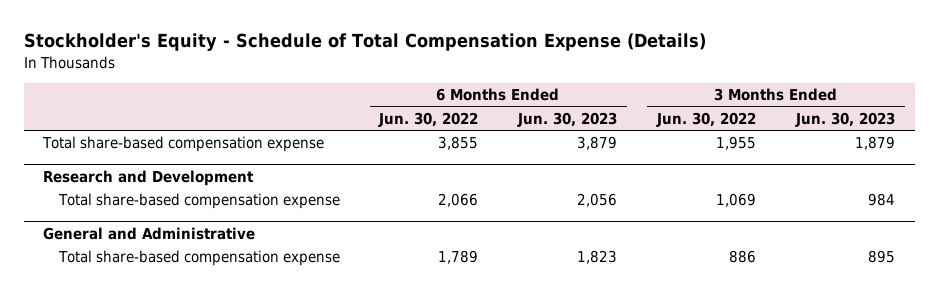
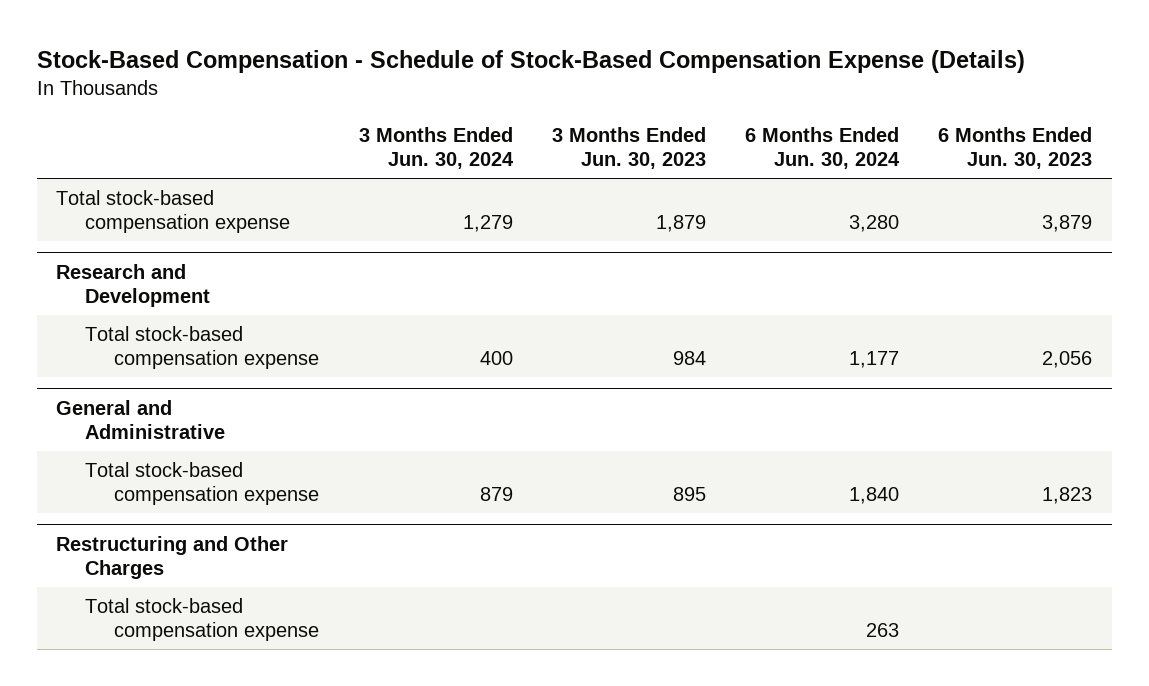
[23,33,706,52] Stockholder's Equity - Schedule of Total Compensation Expense (Details) -> [36,50,1025,74] Stock-Based Compensation - Schedule of Stock-Based Compensation Expense (Details)
[378,111,479,127] Jun. 30, 2022 -> none
[656,111,757,127] Jun. 30, 2022 -> none
none -> [358,127,514,169] 3 Months Ended Jun. 30, 2024
none -> [745,127,901,169] 6 Months Ended Jun. 30, 2024
[42,136,325,153] Total share-based compensation expense -> [56,190,291,233] Total stock-based compensation expense
[57,193,340,210] Total share-based compensation expense -> [85,326,320,369] Total stock-based compensation expense
[57,250,340,267] Total share-based compensation expense -> [85,462,320,505] Total stock-based compensation expense
none -> [56,536,289,579] Restructuring and Other Charges
none -> [85,598,320,641] Total stock-based compensation expense

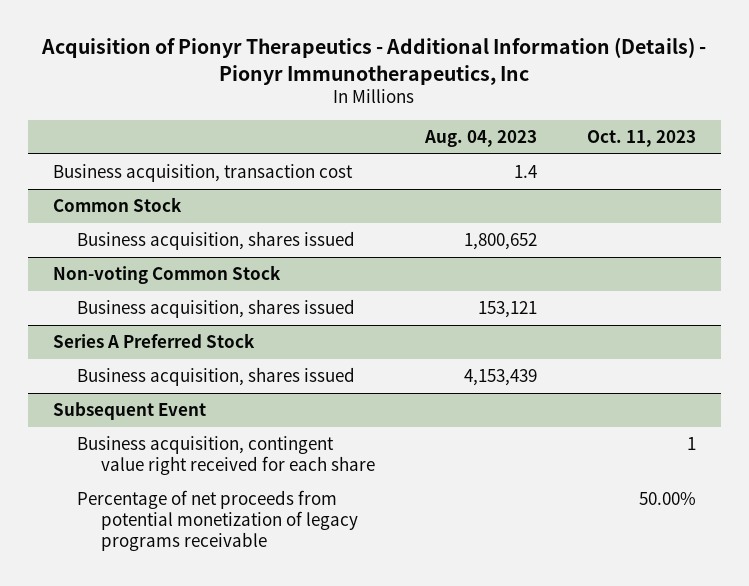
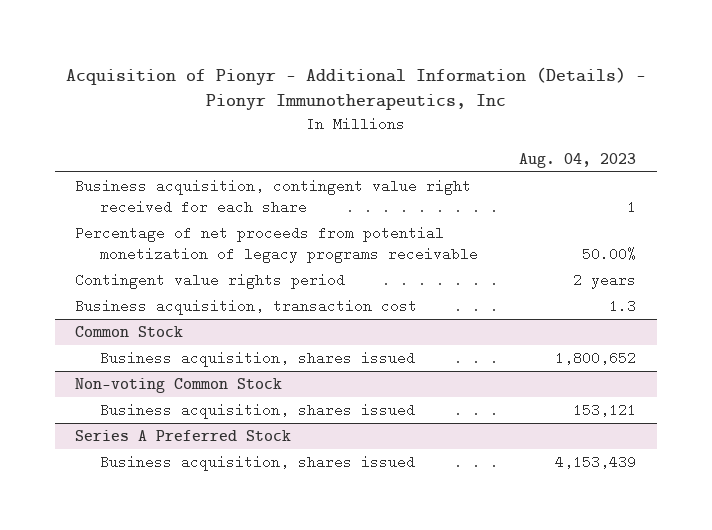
[41,37,707,85] Acquisition of Pionyr Therapeutics - Additional Information (Details) - Pionyr Immunotherapeutics, Inc -> [65,66,646,111] Acquisition of Pionyr - Additional Information (Details) - Pionyr Immunotherapeutics, Inc
[586,130,696,148] Oct. 11, 2023 -> none
none -> [75,179,472,214] Business acquisition, contingent value right received for each share
none -> [75,226,478,263] Percentage of net proceeds from potential monetization of legacy programs receivable
none -> [75,273,346,290] Contingent value rights period
[513,165,537,179] 1.4 -> [609,299,637,314] 1.3
[53,402,207,421] Subsequent Event -> none
[76,436,375,476] Business acquisition, contingent value right received for each share -> none
[76,490,358,552] Percentage of net proceeds from potential monetization of legacy programs receivable -> none

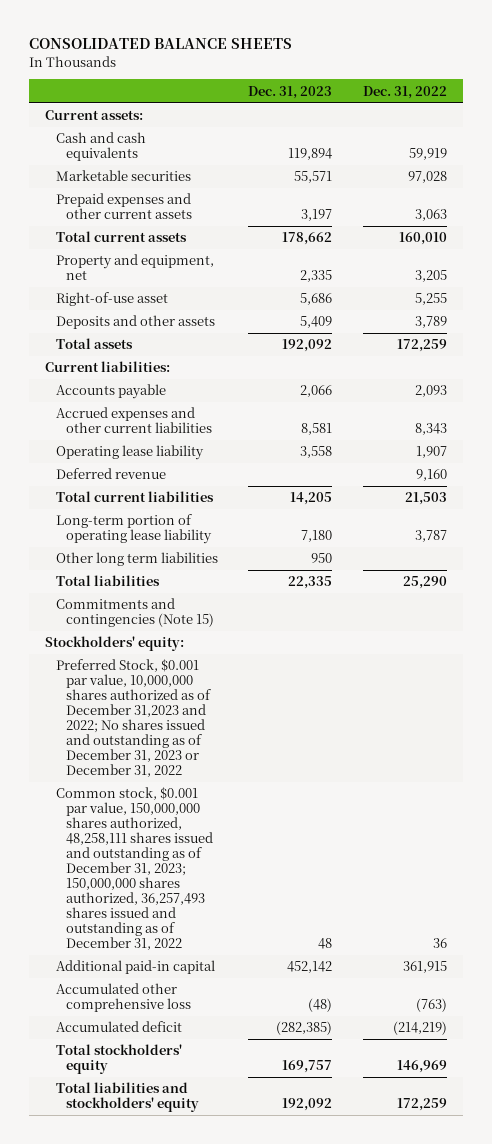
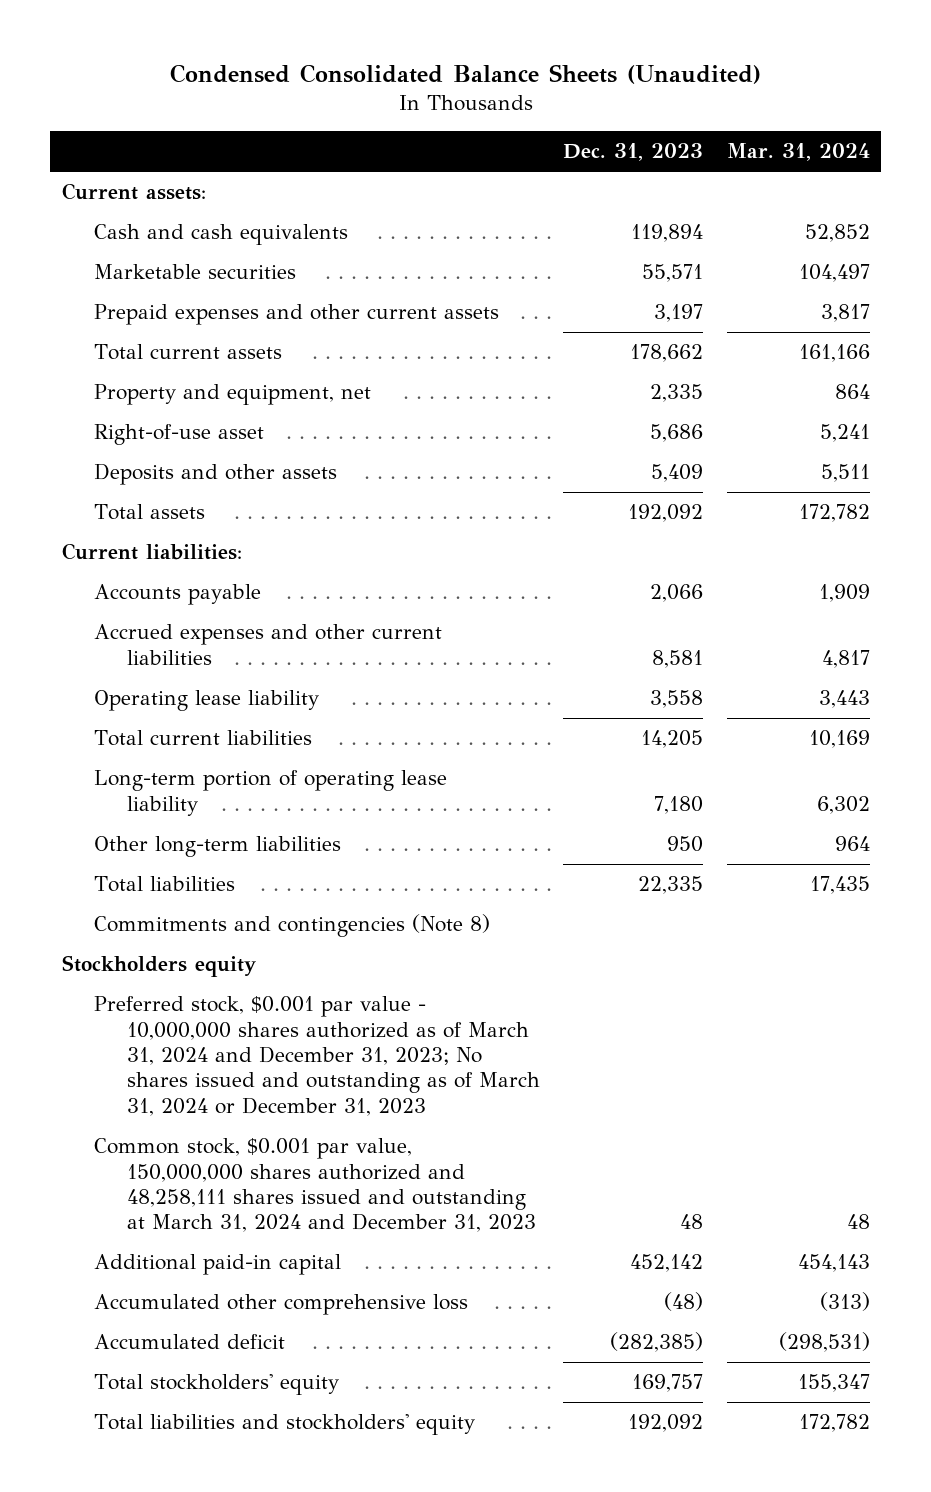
[29,38,293,50] CONSOLIDATED BALANCE SHEETS -> [169,64,761,85] Condensed Consolidated Balance Sheets (Unaudited)
[363,85,448,99] Dec. 31, 2022 -> none
none -> [726,143,870,162] Mar. 31, 2024
[55,468,166,480] Deferred revenue -> none
[55,552,218,567] Other long term liabilities -> [94,836,342,858] Other long-term liabilities
[55,598,215,628] Commitments and contingencies (Note 15) -> [94,914,491,938] Commitments and contingencies (Note 8)
[44,636,184,652] Stockholders' equity: -> [61,955,256,978] Stockholders equity
[55,659,212,778] Preferred Stock, $0.001 par value, 10,000,000 shares authorized as of December 31,2023 and 2022; No shares issued and outstanding as of December 31, 2023 or December 31, 2022 -> [94,996,540,1116] Preferred stock, $0.001 par value - 10,000,000 shares authorized as of March 31, 2024 and December 31, 2023; No shares issued and outstanding as of March 31, 2024 or December 31, 2023
[55,787,214,951] Common stock, $0.001 par value, 150,000,000 shares authorized, 48,258,111 shares issued and outstanding as of December 31, 2023; 150,000,000 shares authorized, 36,257,493 shares issued and outstanding as of December 31, 2022 -> [94,1138,536,1233] Common stock, $0.001 par value, 150,000,000 shares authorized and 48,258,111 shares issued and outstanding at March 31, 2024 and December 31, 2023

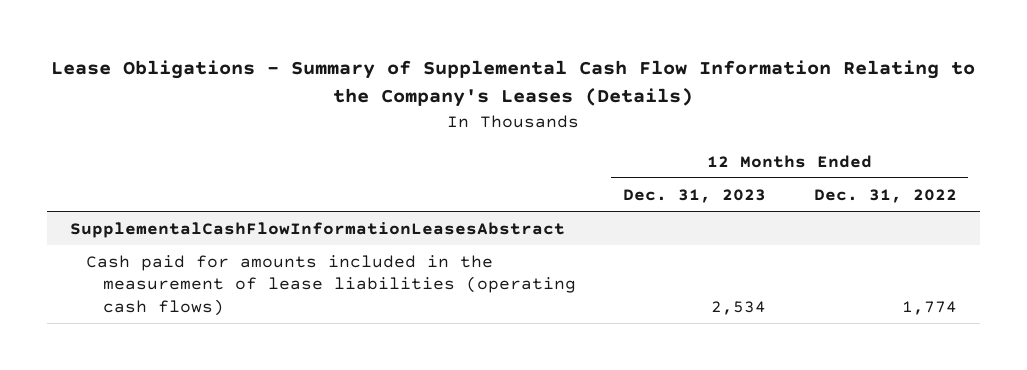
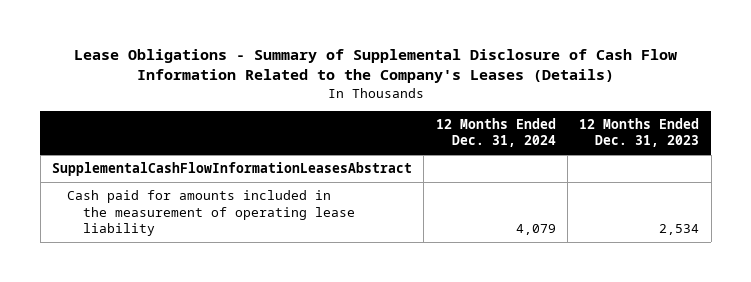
[51,60,976,108] Lease Obligations - Summary of Supplemental Cash Flow Information Relating to the Company's Leases (Details) -> [73,49,677,84] Lease Obligations - Summary of Supplemental Disclosure of Cash Flow Information Related to the Company's Leases (Details)
[813,188,957,203] Dec. 31, 2022 -> none
none -> [435,117,556,148] 12 Months Ended Dec. 31, 2024
[86,254,576,317] Cash paid for amounts included in the measurement of lease liabilities (operating cash flows) -> [67,190,355,236] Cash paid for amounts included in the measurement of operating lease liability

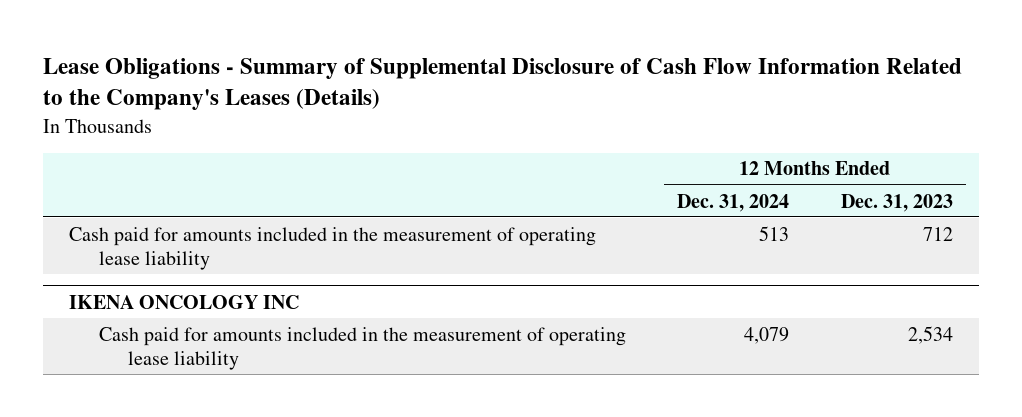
[52,162,413,177] SupplementalCashFlowInformationLeasesAbstract -> none
none -> [68,226,596,270] Cash paid for amounts included in the measurement of operating lease liability
none -> [68,294,299,309] IKENA ONCOLOGY INC

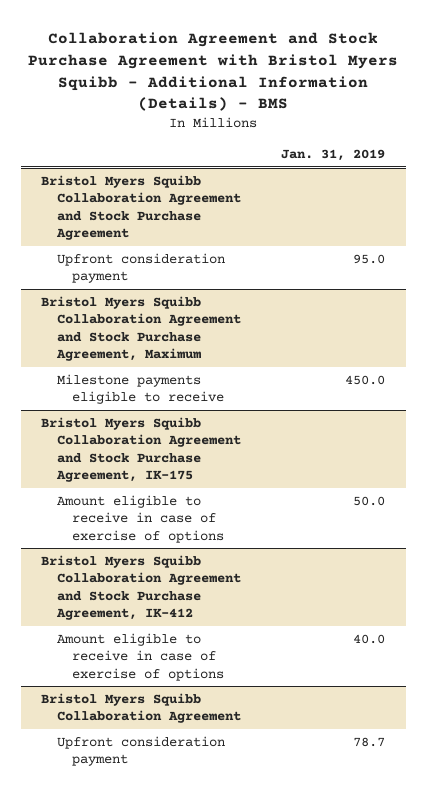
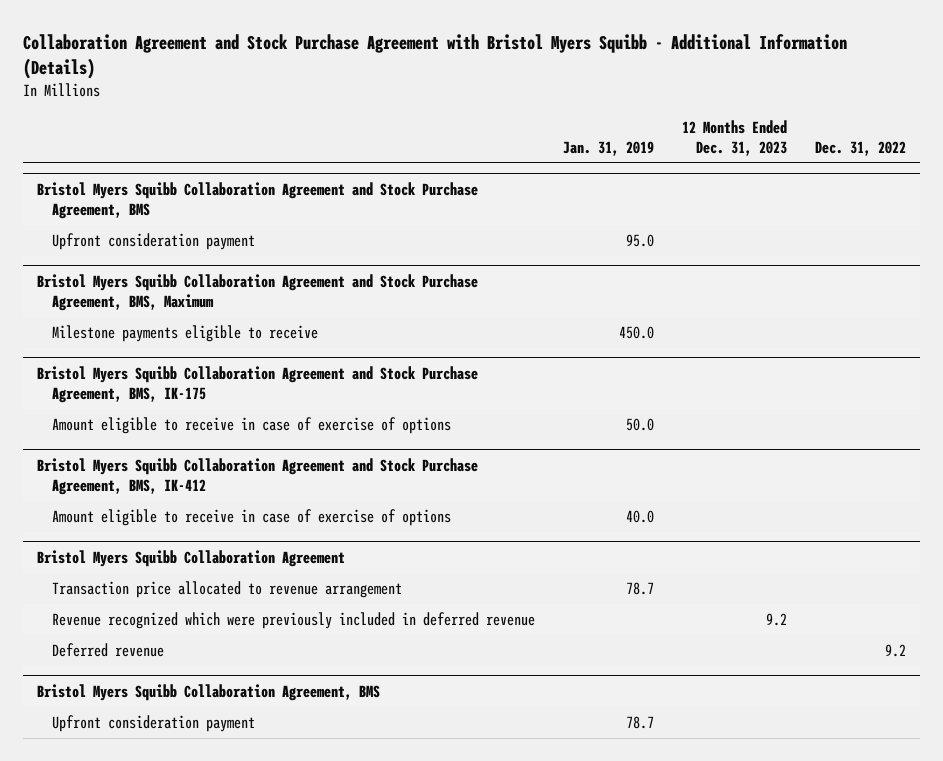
[28,31,399,112] Collaboration Agreement and Stock Purchase Agreement with Bristol Myers Squibb - Additional Information (Details) - BMS -> [23,33,848,79] Collaboration Agreement and Stock Purchase Agreement with Bristol Myers Squibb - Additional Information (Details)
none -> [681,120,787,156] 12 Months Ended Dec. 31, 2023
none -> [814,140,906,156] Dec. 31, 2022
[41,174,241,241] Bristol Myers Squibb Collaboration Agreement and Stock Purchase Agreement -> [37,182,479,220] Bristol Myers Squibb Collaboration Agreement and Stock Purchase Agreement, BMS
[41,295,241,362] Bristol Myers Squibb Collaboration Agreement and Stock Purchase Agreement, Maximum -> [37,274,479,312] Bristol Myers Squibb Collaboration Agreement and Stock Purchase Agreement, BMS, Maximum
[41,416,241,483] Bristol Myers Squibb Collaboration Agreement and Stock Purchase Agreement, IK-175 -> [37,366,479,404] Bristol Myers Squibb Collaboration Agreement and Stock Purchase Agreement, BMS, IK-175
[41,554,241,621] Bristol Myers Squibb Collaboration Agreement and Stock Purchase Agreement, IK-412 -> [37,458,479,496] Bristol Myers Squibb Collaboration Agreement and Stock Purchase Agreement, BMS, IK-412
none -> [51,581,402,599] Transaction price allocated to revenue arrangement
none -> [51,612,535,630] Revenue recognized which were previously included in deferred revenue
none -> [51,643,164,658] Deferred revenue
none -> [37,684,381,702] Bristol Myers Squibb Collaboration Agreement, BMS

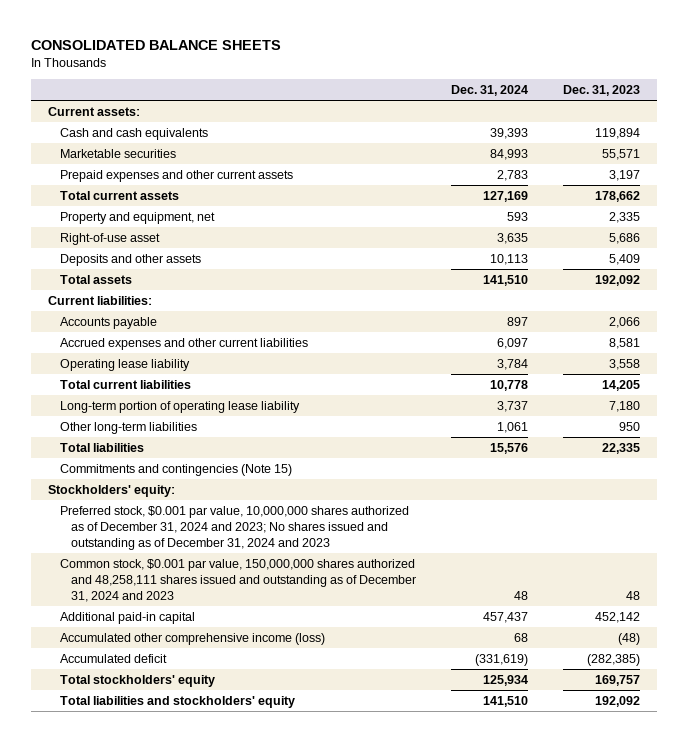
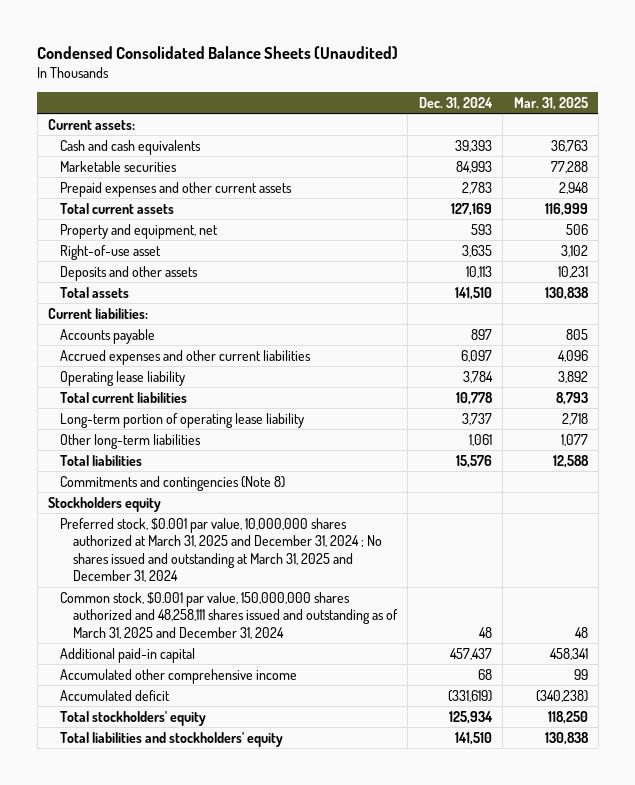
[30,39,281,50] CONSOLIDATED BALANCE SHEETS -> [37,45,399,59] Condensed Consolidated Balance Sheets (Unaudited)
[562,85,640,97] Dec. 31, 2023 -> none
none -> [513,96,588,110] Mar. 31, 2025
[59,463,292,476] Commitments and contingencies (Note 15) -> [60,475,286,491] Commitments and contingencies (Note 8)
[47,484,175,497] Stockholders' equity: -> [47,496,161,512] Stockholders equity
[59,505,409,550] Preferred stock, $0.001 par value, 10,000,000 shares authorized as of December 31, 2024 and 2023; No shares issued and outstanding as of December 31, 2024 and 2023 -> [60,517,382,583] Preferred stock, $0.001 par value, 10,000,000 shares authorized at March 31, 2025 and December 31, 2024 ; No shares issued and outstanding at March 31, 2025 and December 31, 2024
[59,558,417,602] Common stock, $0.001 par value, 150,000,000 shares authorized and 48,258,111 shares issued and outstanding as of December 31, 2024 and 2023 -> [60,591,398,639] Common stock, $0.001 par value, 150,000,000 shares authorized and 48,258,111 shares issued and outstanding as of March 31, 2025 and December 31, 2024
[59,632,325,645] Accumulated other comprehensive income (loss) -> [60,668,298,684] Accumulated other comprehensive income

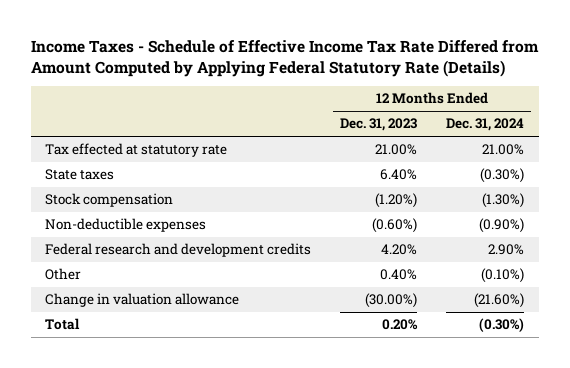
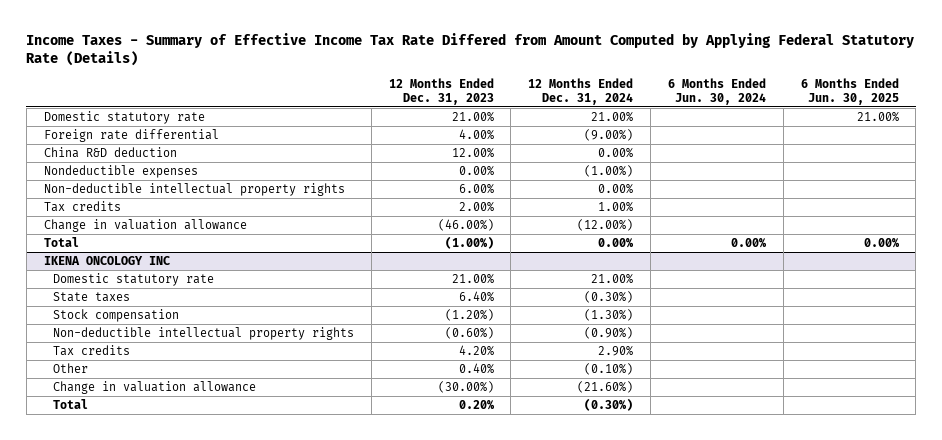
[30,39,539,77] Income Taxes - Schedule of Effective Income Tax Rate Differed from Amount Computed by Applying Federal Statutory Rate (Details) -> [26,32,915,66] Income Taxes - Summary of Effective Income Tax Rate Differed from Amount Computed by Applying Federal Statutory Rate (Details)
none -> [667,77,766,105] 6 Months Ended Jun. 30, 2024
none -> [800,77,899,105] 6 Months Ended Jun. 30, 2025
[45,143,228,158] Tax effected at statutory rate -> [43,111,205,125] Domestic statutory rate
none -> [43,129,219,143] Foreign rate differential
none -> [43,147,177,159] China R&D deduction
none -> [43,165,198,179] Nondeductible expenses
none -> [43,183,345,197] Non-deductible intellectual property rights
none -> [43,201,121,213] Tax credits
none -> [43,219,247,233] Change in valuation allowance
none -> [43,237,79,248] Total
none -> [43,256,170,266] IKENA ONCOLOGY INC
none -> [52,273,214,287] Domestic statutory rate
[45,218,207,233] Non-deductible expenses -> [52,327,354,341] Non-deductible intellectual property rights
[45,243,312,258] Federal research and development credits -> [52,345,130,357] Tax credits

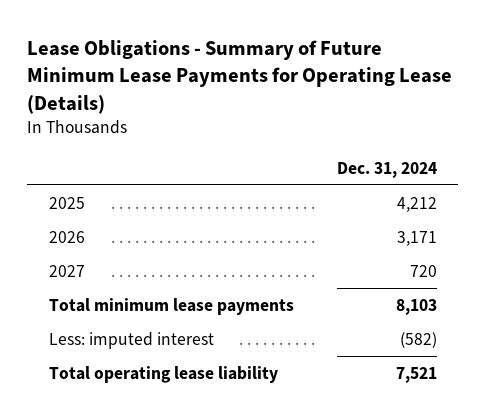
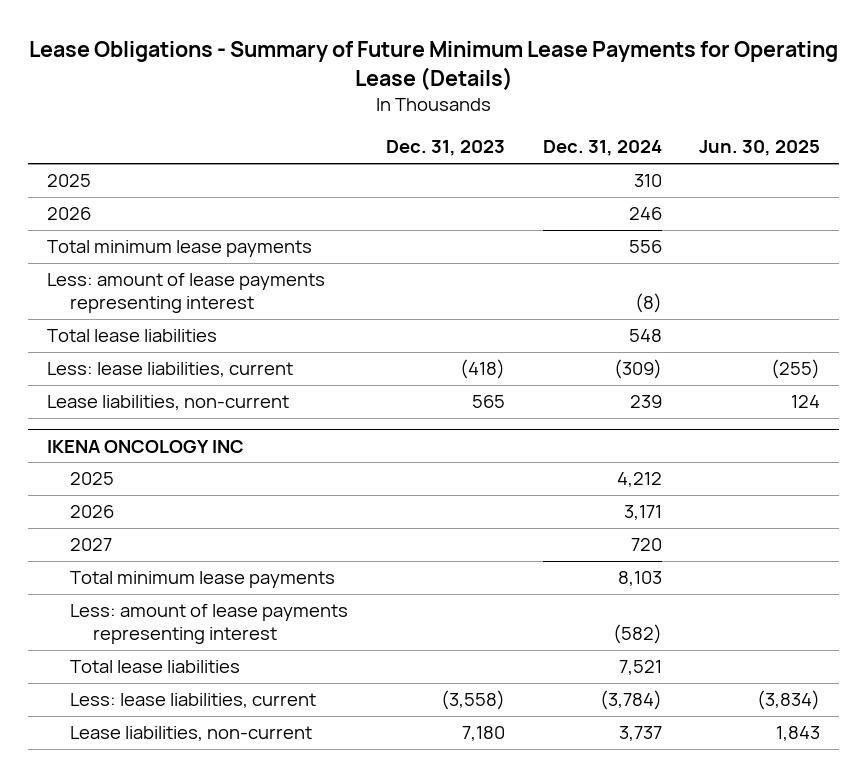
none -> [385,140,505,157] Dec. 31, 2023
none -> [699,140,821,157] Jun. 30, 2025
none -> [47,174,92,188] 2025
none -> [47,207,92,221] 2026
none -> [47,240,313,258] Total minimum lease payments
none -> [47,273,326,314] Less: amount of lease payments representing interest
none -> [47,329,218,343] Total lease liabilities
none -> [47,362,294,378] Less: lease liabilities, current
none -> [47,395,290,411] Lease liabilities, non-current
none -> [47,439,245,453] IKENA ONCOLOGY INC
[48,331,214,349] Less: imputed interest -> [70,604,349,645] Less: amount of lease payments representing interest
[48,365,278,383] Total operating lease liability -> [70,660,241,674] Total lease liabilities
none -> [70,693,317,709] Less: lease liabilities, current
none -> [70,726,313,742] Lease liabilities, non-current

